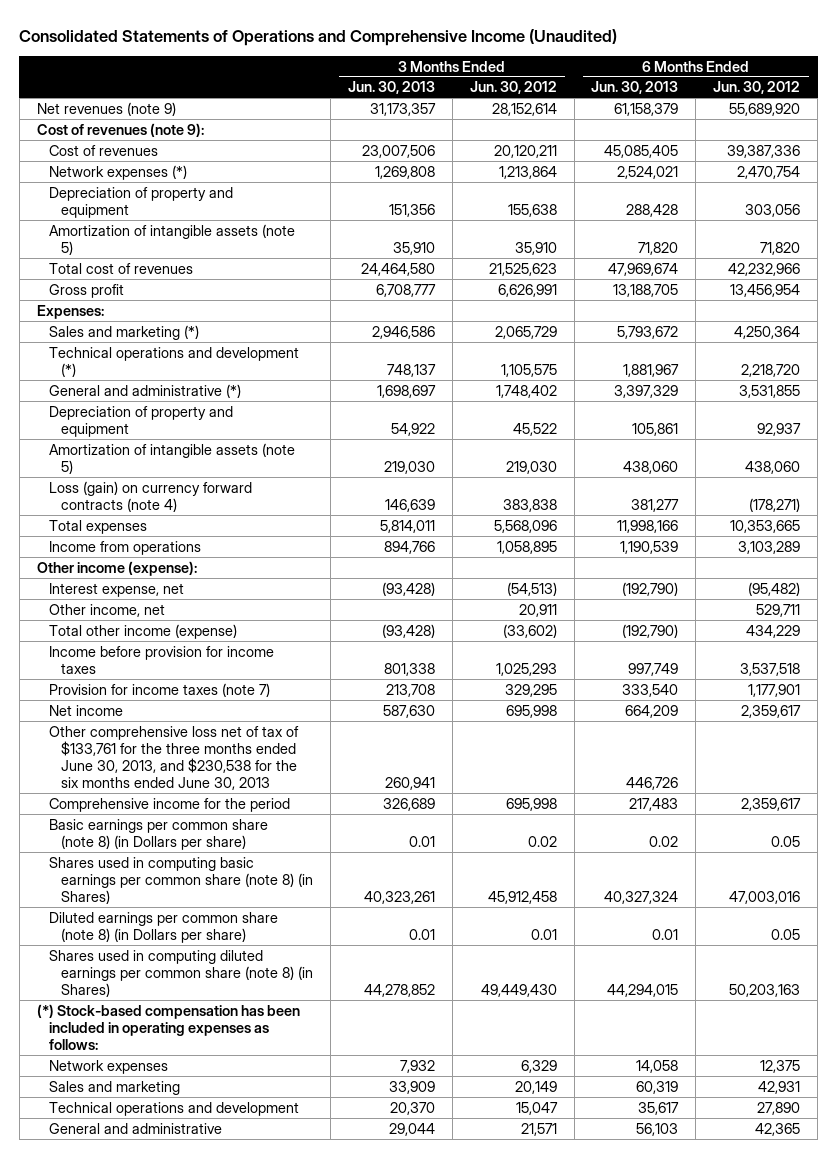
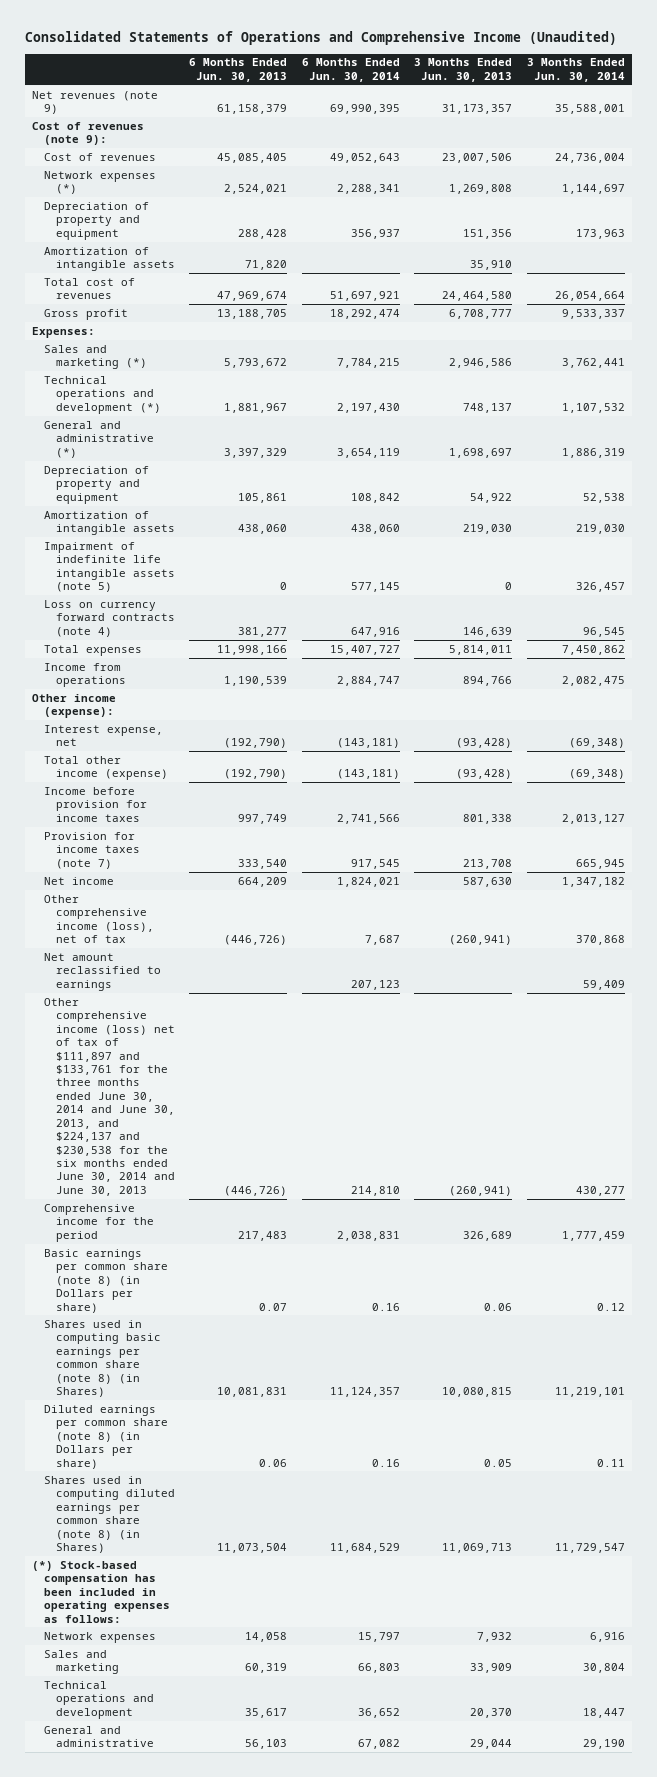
[469,81,557,95] Jun. 30, 2012 -> none
[713,81,801,95] Jun. 30, 2012 -> none
none -> [301,58,400,82] 6 Months Ended Jun. 30, 2014
none -> [526,58,625,82] 3 Months Ended Jun. 30, 2014
[48,223,295,255] Amortization of intangible assets (note 5) -> [43,246,175,272] Amortization of intangible assets
[48,442,295,474] Amortization of intangible assets (note 5) -> [43,510,175,536] Amortization of intangible assets
none -> [43,541,175,593] Impairment of indefinite life intangible assets (note 5)
[48,480,252,512] Loss (gain) on currency forward contracts (note 4) -> [43,599,175,637] Loss on currency forward contracts (note 4)
[48,603,165,617] Other income, net -> none
none -> [43,894,154,944] Other comprehensive income (loss), net of tax
none -> [43,952,161,991] Net amount reclassified to earnings
[48,725,299,790] Other comprehensive loss net of tax of $133,761 for the three months ended June 30, 2013, and $230,538 for the six months ended June 30, 2013 -> [43,997,175,1196] Other comprehensive income (loss) net of tax of $111,897 and $133,761 for the three months ended June 30, 2014 and June 30, 2013, and $224,137 and $230,538 for the six months ended June 30, 2014 and June 30, 2013
[384,776,435,790] 260,941 -> [449,1185,513,1196] (260,941)
[626,776,679,790] 446,726 -> [224,1185,288,1196] (446,726)
[408,835,435,847] 0.01 -> [484,1302,513,1311] 0.06
[649,835,679,847] 0.02 -> [259,1302,288,1311] 0.07
[363,890,435,904] 40,323,261 -> [442,1387,513,1398] 10,080,815
[604,890,679,904] 40,327,324 -> [217,1387,288,1398] 10,081,831
[408,928,435,940] 0.01 -> [484,1458,513,1467] 0.05
[652,928,679,940] 0.01 -> [259,1458,288,1467] 0.06
[363,983,435,997] 44,278,852 -> [442,1543,513,1554] 11,069,713
[607,983,679,997] 44,294,015 -> [217,1543,288,1554] 11,073,504

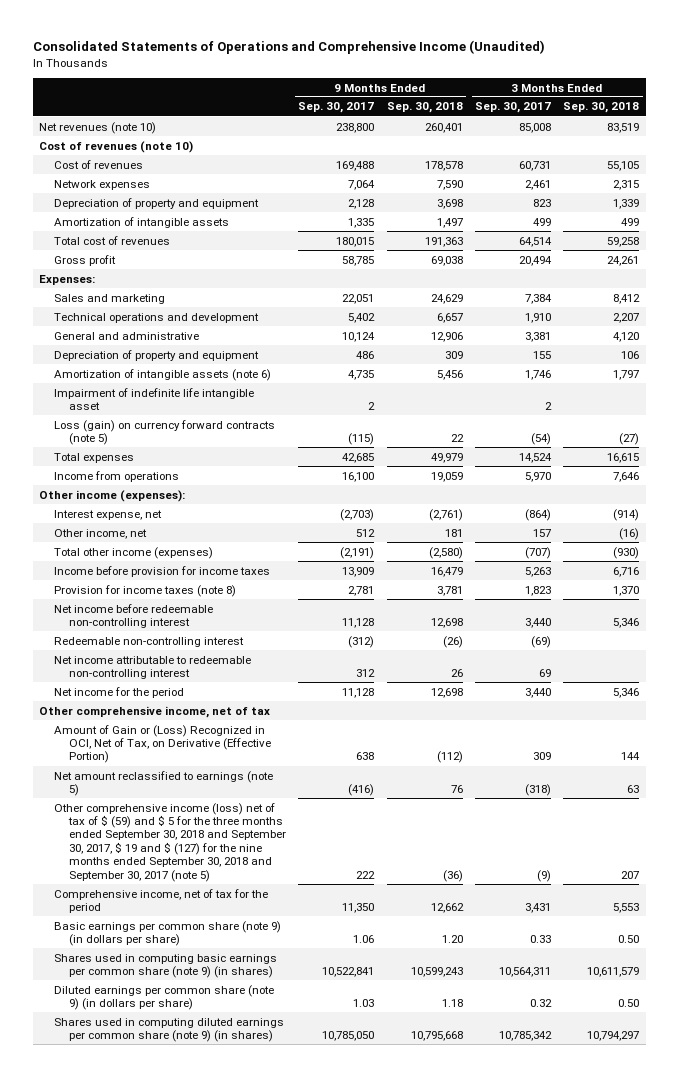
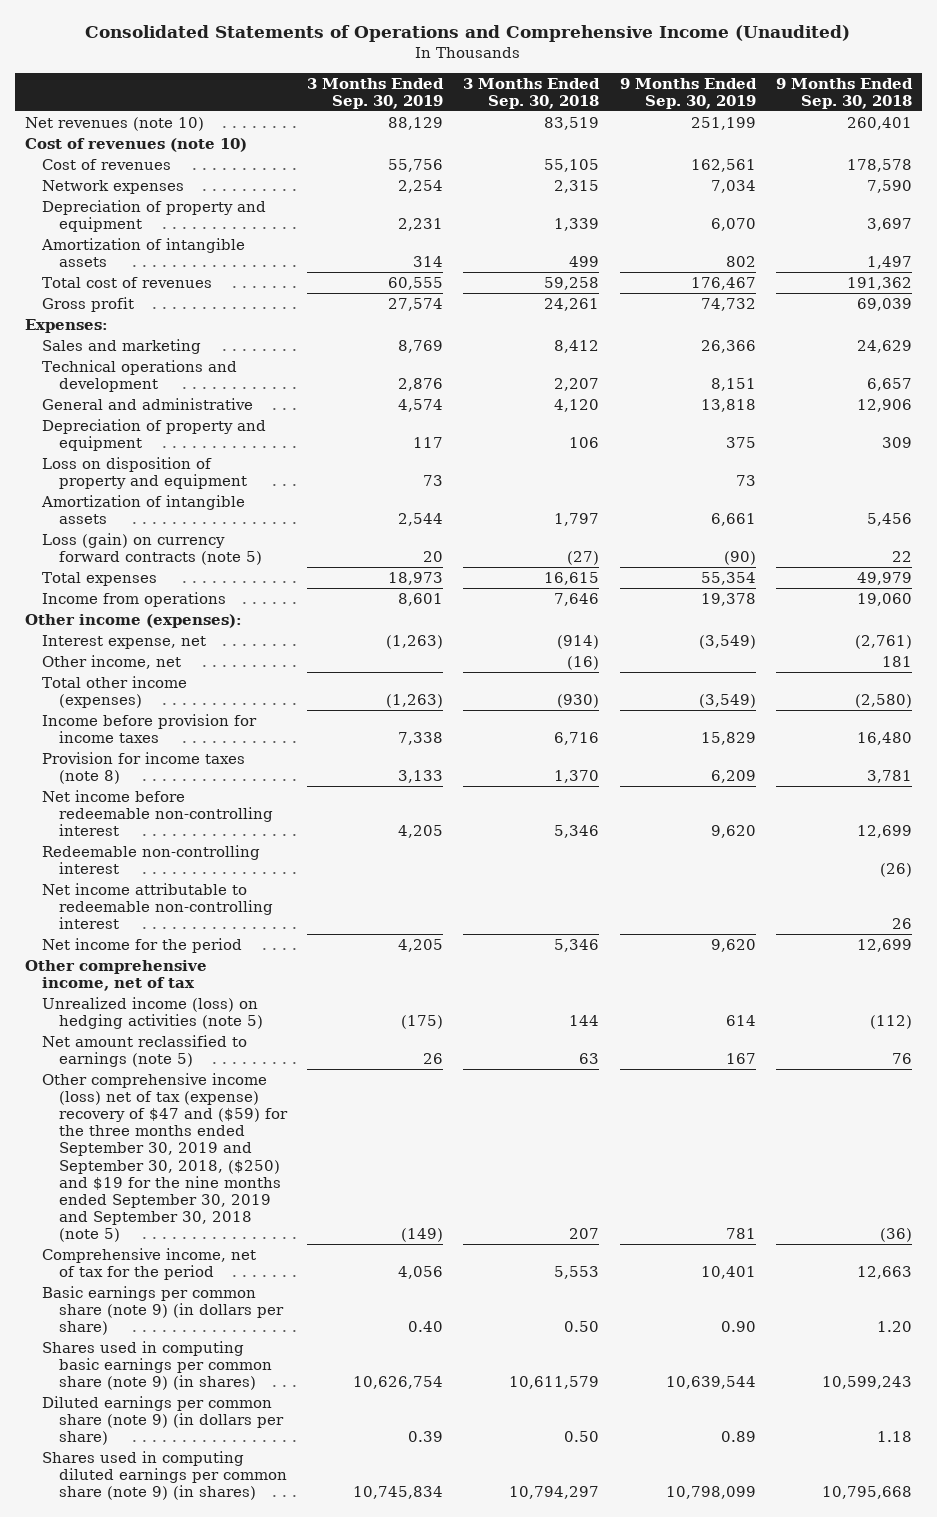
[298,102,375,114] Sep. 30, 2017 -> none
[475,102,552,114] Sep. 30, 2017 -> none
none -> [306,77,444,109] 3 Months Ended Sep. 30, 2019
none -> [619,77,757,109] 9 Months Ended Sep. 30, 2019
[436,198,463,209] 3,698 -> [866,218,912,232] 3,697
[424,236,463,247] 191,363 -> [846,276,912,290] 191,362
[430,255,463,266] 69,038 -> [856,297,912,311] 69,039
[54,387,255,410] Impairment of indefinite life intangible asset -> none
none -> [41,456,247,490] Loss on disposition of property and equipment
[54,368,272,381] Amortization of intangible assets (note 6) -> [40,494,245,525] Amortization of intangible assets
[430,471,463,482] 19,059 -> [856,592,912,606] 19,060
[430,566,463,577] 16,479 -> [856,732,912,746] 16,480
[430,617,463,628] 12,698 -> [856,825,912,839] 12,699
[430,687,463,698] 12,698 -> [856,938,912,952] 12,699
[54,724,271,764] Amount of Gain or (Loss) Recognized in OCI, Net of Tax, on Derivative (Effective Portion) -> [41,996,263,1030] Unrealized income (loss) on hedging activities (note 5)
[54,802,286,882] Other comprehensive income (loss) net of tax of $ (59) and $ 5 for the three months ended September 30, 2018 and September 30, 2017, $ 19 and $ (127) for the nine months ended September 30, 2018 and September 30, 2017 (note 5) -> [41,1072,288,1243] Other comprehensive income (loss) net of tax (expense) recovery of $47 and ($59) for the three months ended September 30, 2019 and September 30, 2018, ($250) and $19 for the nine months ended September 30, 2019 and September 30, 2018 (note 5)
[430,902,464,913] 12,662 -> [856,1266,912,1280] 12,663

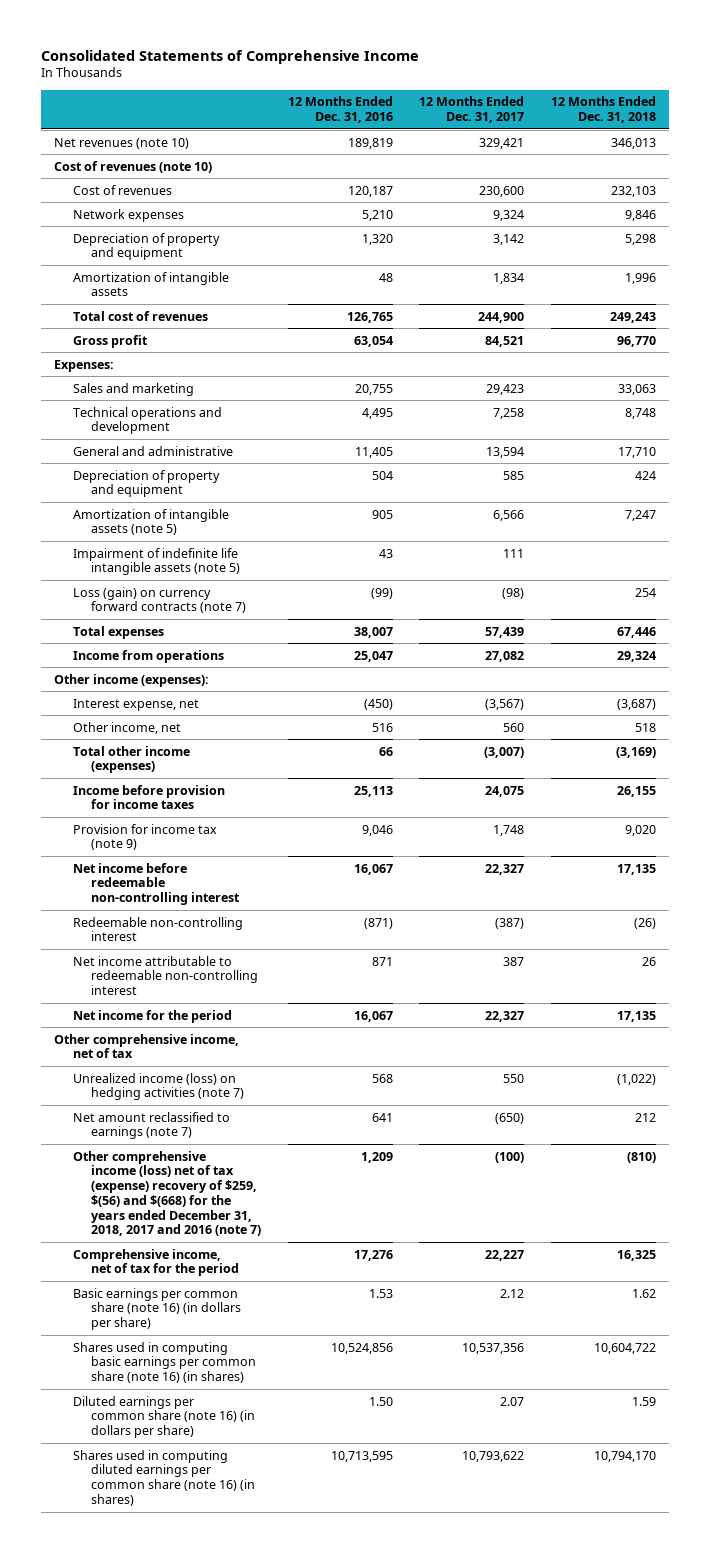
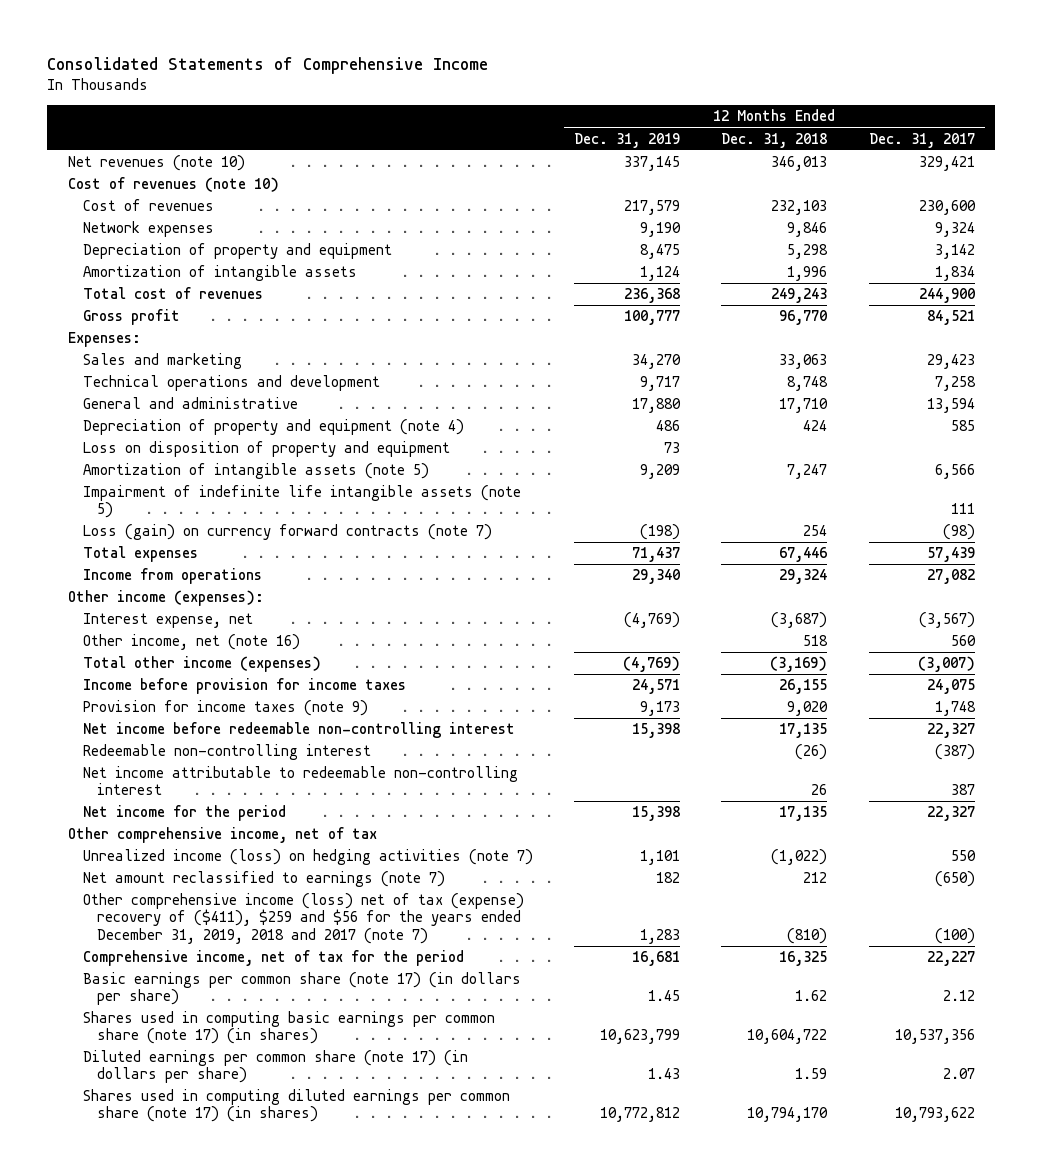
[287,96,393,124] 12 Months Ended Dec. 31, 2016 -> none
none -> [573,132,680,148] Dec. 31, 2019
[72,469,220,498] Depreciation of property and equipment -> [82,419,464,436] Depreciation of property and equipment (note 4)
none -> [82,441,450,458] Loss on disposition of property and equipment
[72,721,181,734] Other income, net -> [82,634,300,651] Other income, net (note 16)
[72,823,217,851] Provision for income tax (note 9) -> [82,700,368,717] Provision for income taxes (note 9)
[72,1150,262,1237] Other comprehensive income (loss) net of tax (expense) recovery of $259, $(56) and $(668) for the years ended December 31, 2018, 2017 and 2016 (note 7) -> [82,893,524,944] Other comprehensive income (loss) net of tax (expense) recovery of ($411), $259 and $56 for the years ended December 31, 2019, 2018 and 2017 (note 7)
[72,1287,242,1331] Basic earnings per common share (note 16) (in dollars per share) -> [82,972,521,1006] Basic earnings per common share (note 17) (in dollars per share)
[72,1341,257,1384] Shares used in computing basic earnings per common share (note 16) (in shares) -> [82,1011,495,1045] Shares used in computing basic earnings per common share (note 17) (in shares)
[72,1395,256,1439] Diluted earnings per common share (note 16) (in dollars per share) -> [82,1050,468,1084] Diluted earnings per common share (note 17) (in dollars per share)
[72,1449,256,1506] Shares used in computing diluted earnings per common share (note 16) (in shares) -> [82,1089,510,1123] Shares used in computing diluted earnings per common share (note 17) (in shares)

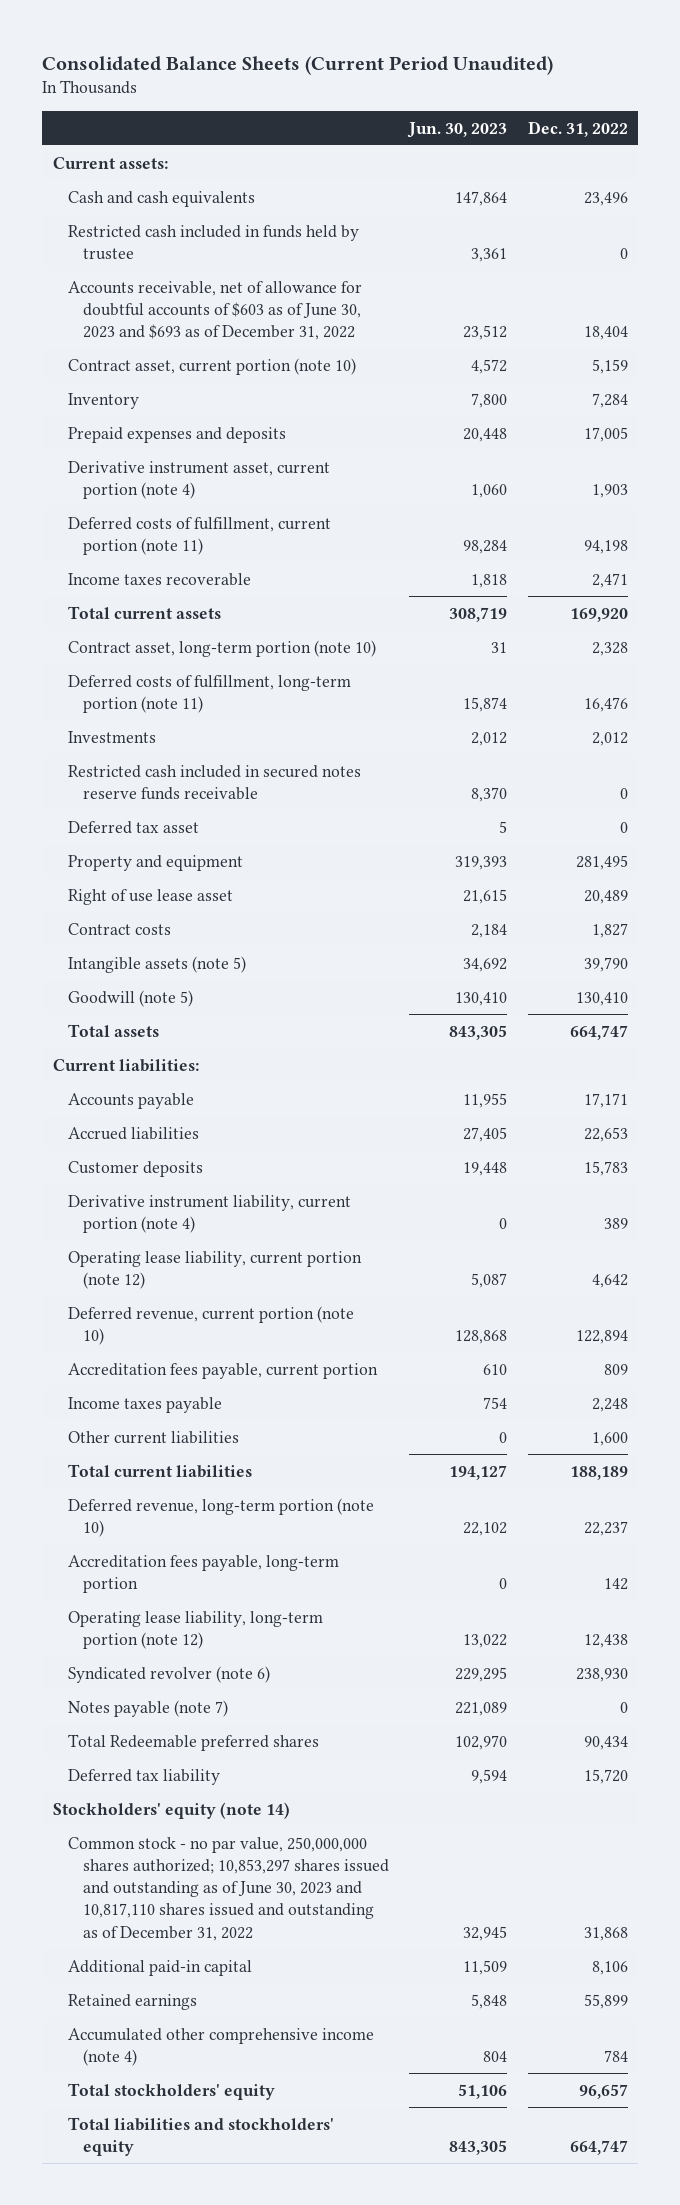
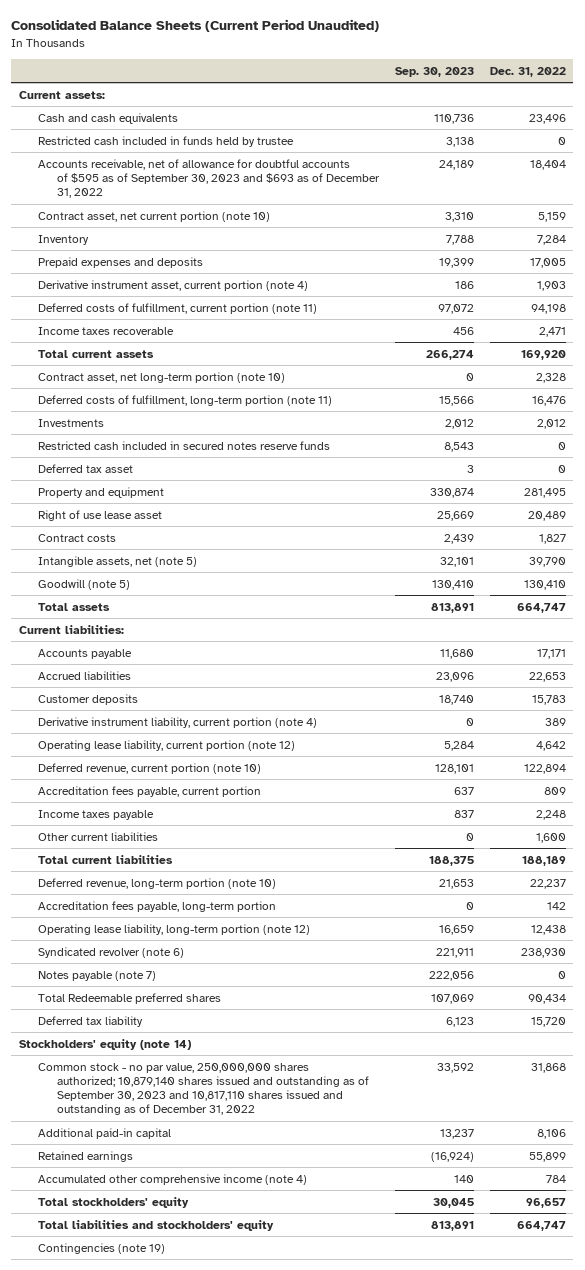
[407,121,508,138] Jun. 30, 2023 -> none
none -> [395,66,475,77] Sep. 30, 2023
[67,280,362,341] Accounts receivable, net of allowance for doubtful accounts of $603 as of June 30, 2023 and $693 as of December 31, 2022 -> [38,158,381,199] Accounts receivable, net of allowance for doubtful accounts of $595 as of September 30, 2023 and $693 as of December 31, 2022
[67,357,356,375] Contract asset, current portion (note 10) -> [38,210,271,222] Contract asset, net current portion (note 10)
[67,639,376,657] Contract asset, long-term portion (note 10) -> [38,371,286,383] Contract asset, net long-term portion (note 10)
[67,764,361,800] Restricted cash included in secured notes reserve funds receivable -> [38,440,331,450] Restricted cash included in secured notes reserve funds
[67,955,246,973] Intangible assets (note 5) -> [38,555,198,567] Intangible assets, net (note 5)
[67,1836,390,1941] Common stock - no par value, 250,000,000 shares authorized; 10,853,297 shares issued and outstanding as of June 30, 2023 and 10,817,110 shares issued and outstanding as of December 31, 2022 -> [38,1062,370,1116] Common stock - no par value, 250,000,000 shares authorized; 10,879,140 shares issued and outstanding as of September 30, 2023 and 10,817,110 shares issued and outstanding as of December 31, 2022
none -> [38,1242,166,1254] Contingencies (note 19)

